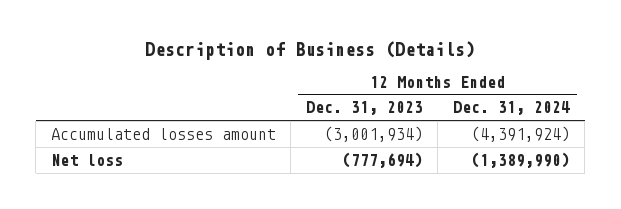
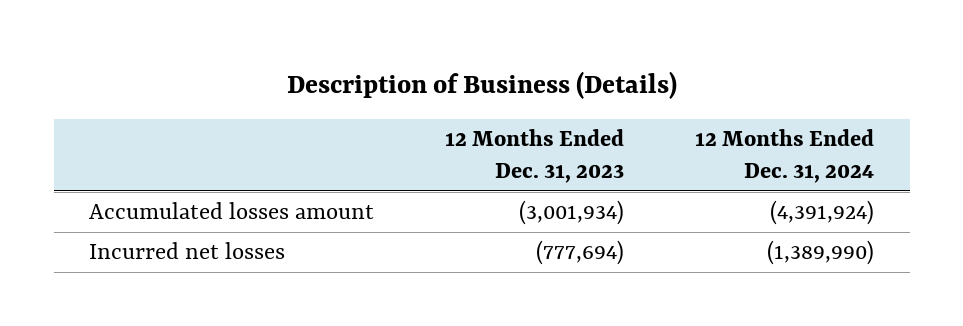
[50,153,123,166] Net loss -> [89,242,286,260] Incurred net losses

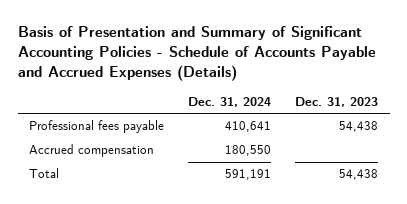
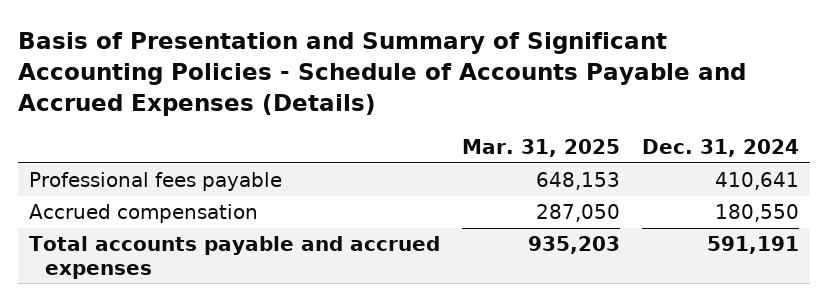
[294,96,378,107] Dec. 31, 2023 -> none
none -> [462,138,621,157] Mar. 31, 2025
[29,168,60,179] Total -> [29,236,441,279] Total accounts payable and accrued expenses

